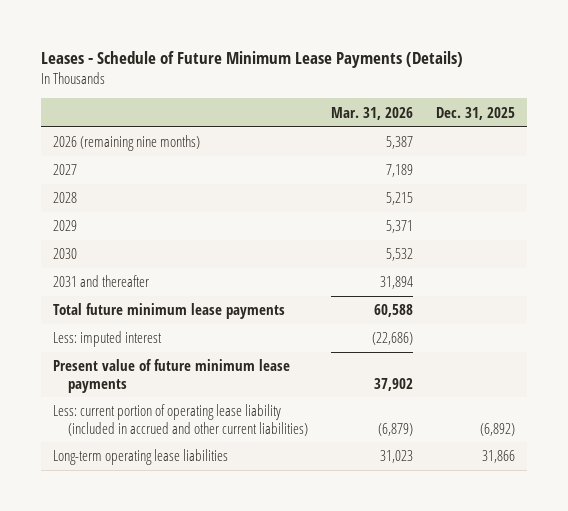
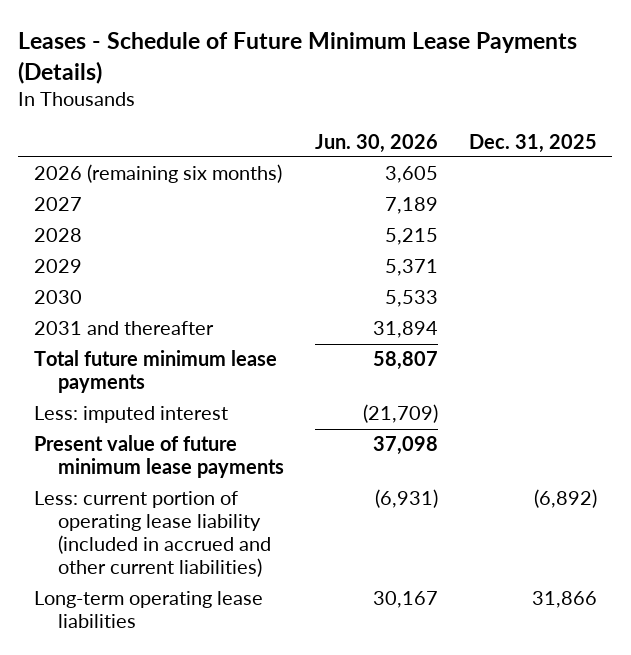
[331,106,414,120] Mar. 31, 2026 -> none
none -> [314,133,438,153] Jun. 30, 2026
[52,135,200,152] 2026 (remaining nine months) -> [33,164,282,184] 2026 (remaining six months)

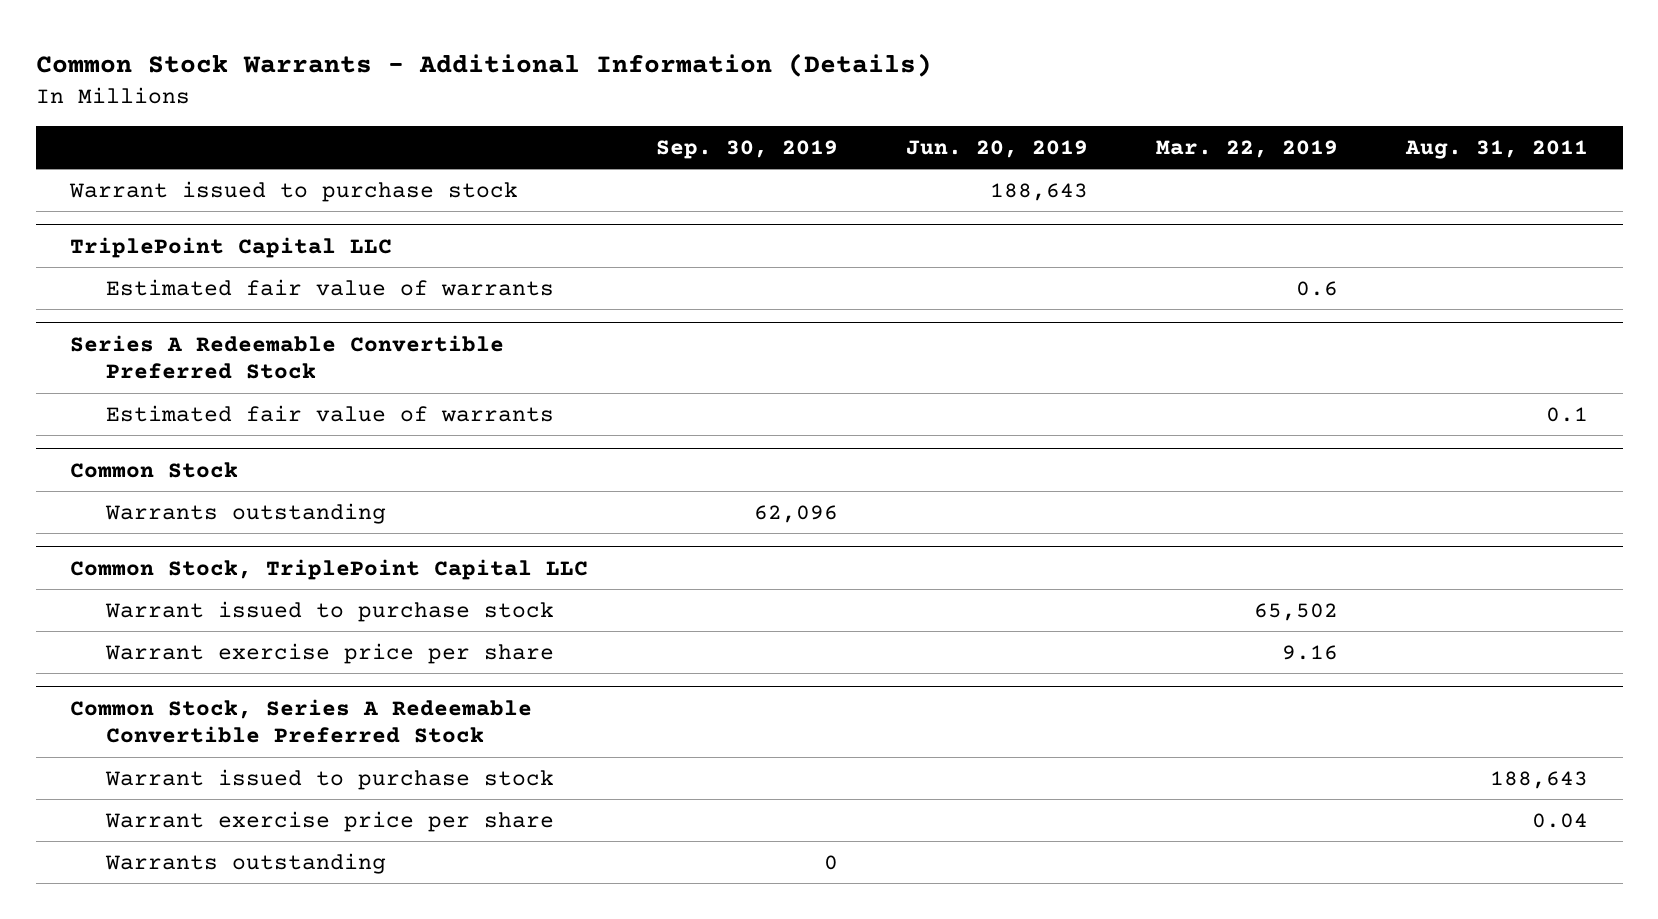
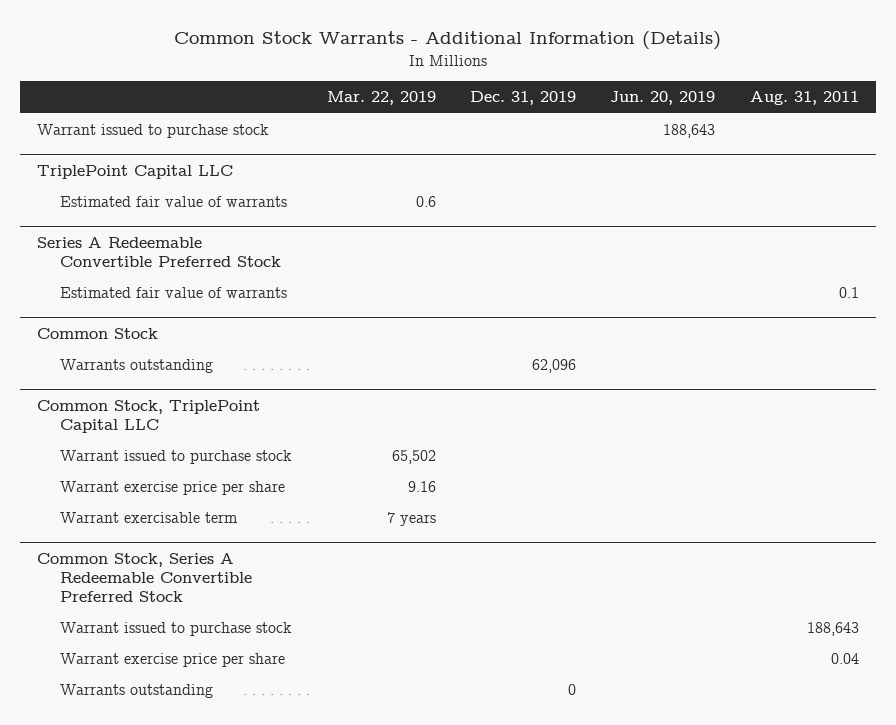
[655,139,838,159] Sep. 30, 2019 -> none
none -> [470,91,577,106] Dec. 31, 2019
none -> [60,512,239,524] Warrant exercisable term

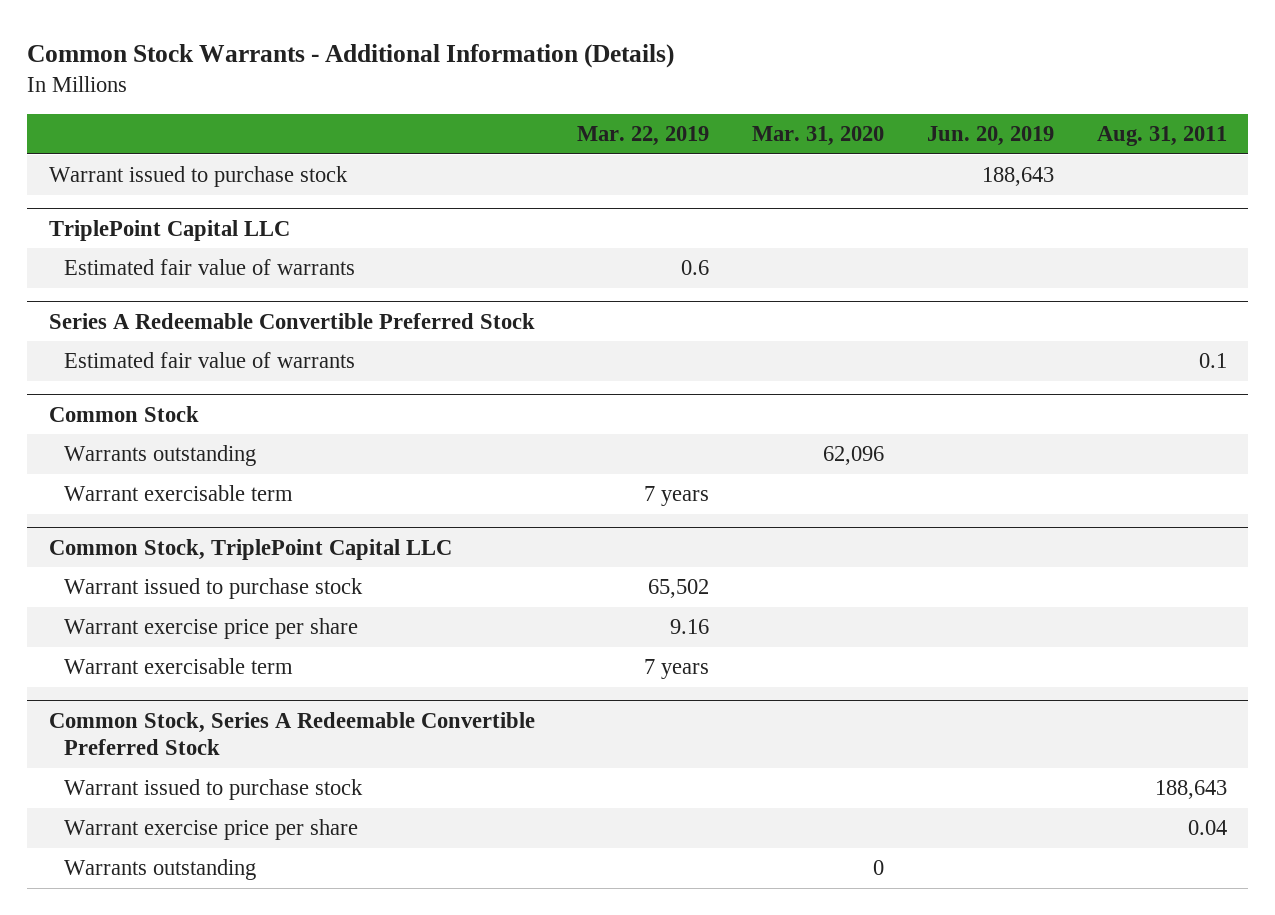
[470,91,577,106] Dec. 31, 2019 -> none
none -> [752,126,885,147] Mar. 31, 2020
none -> [64,485,294,502] Warrant exercisable term

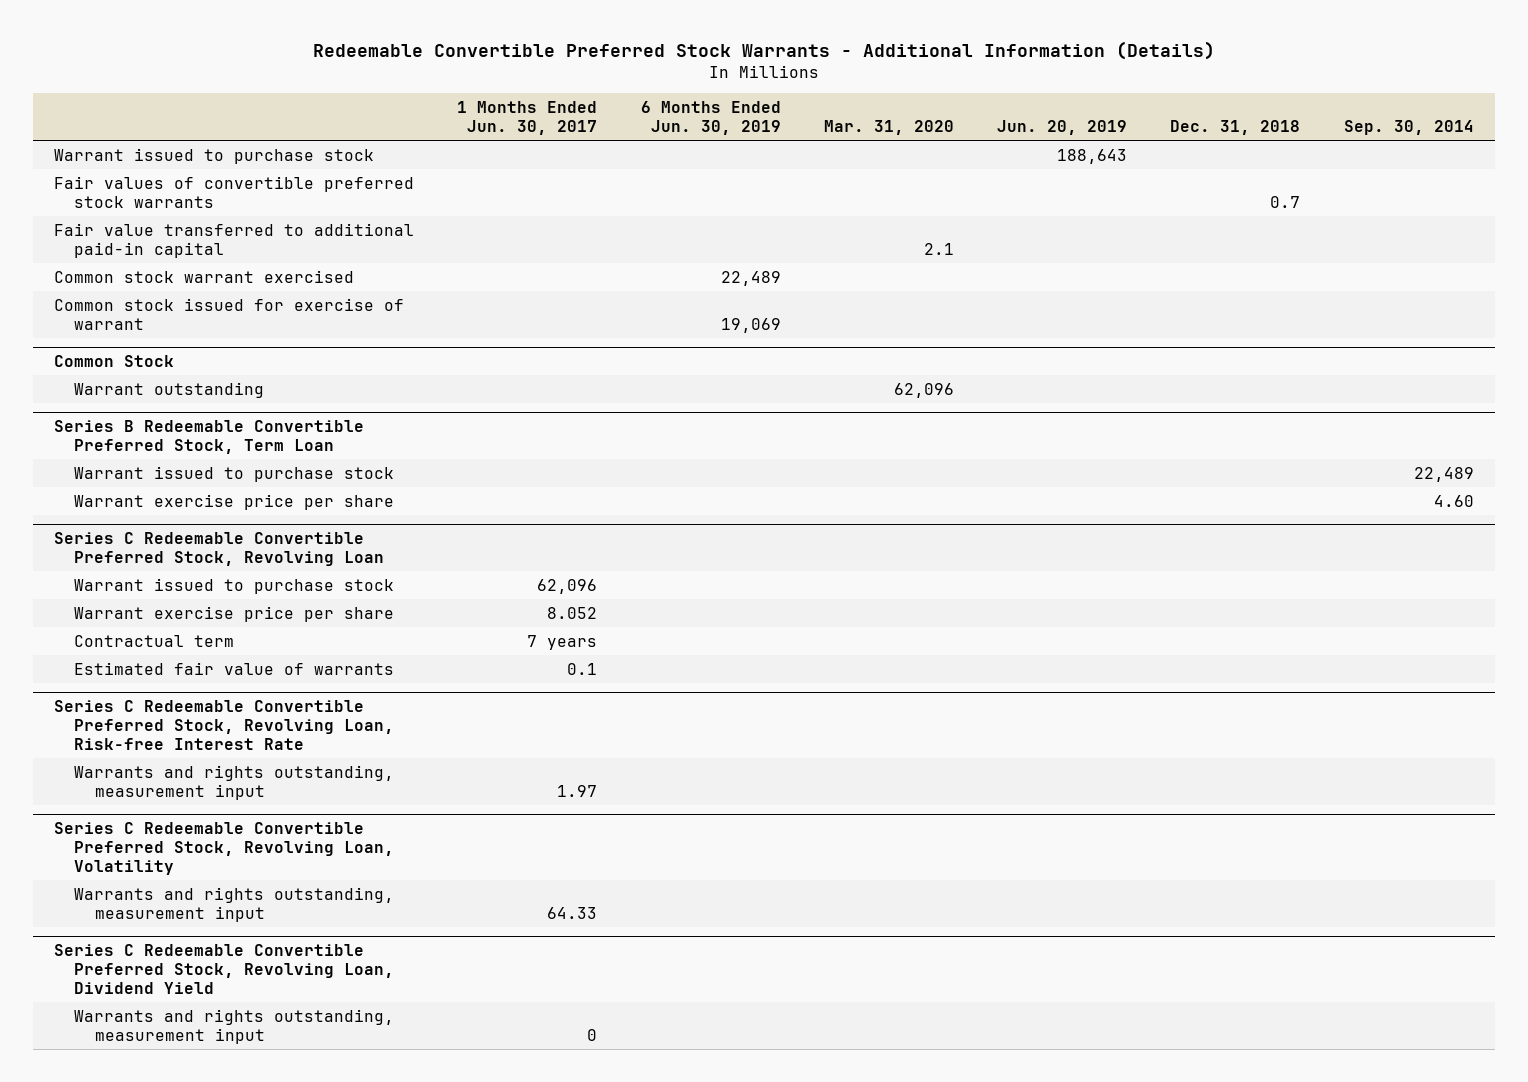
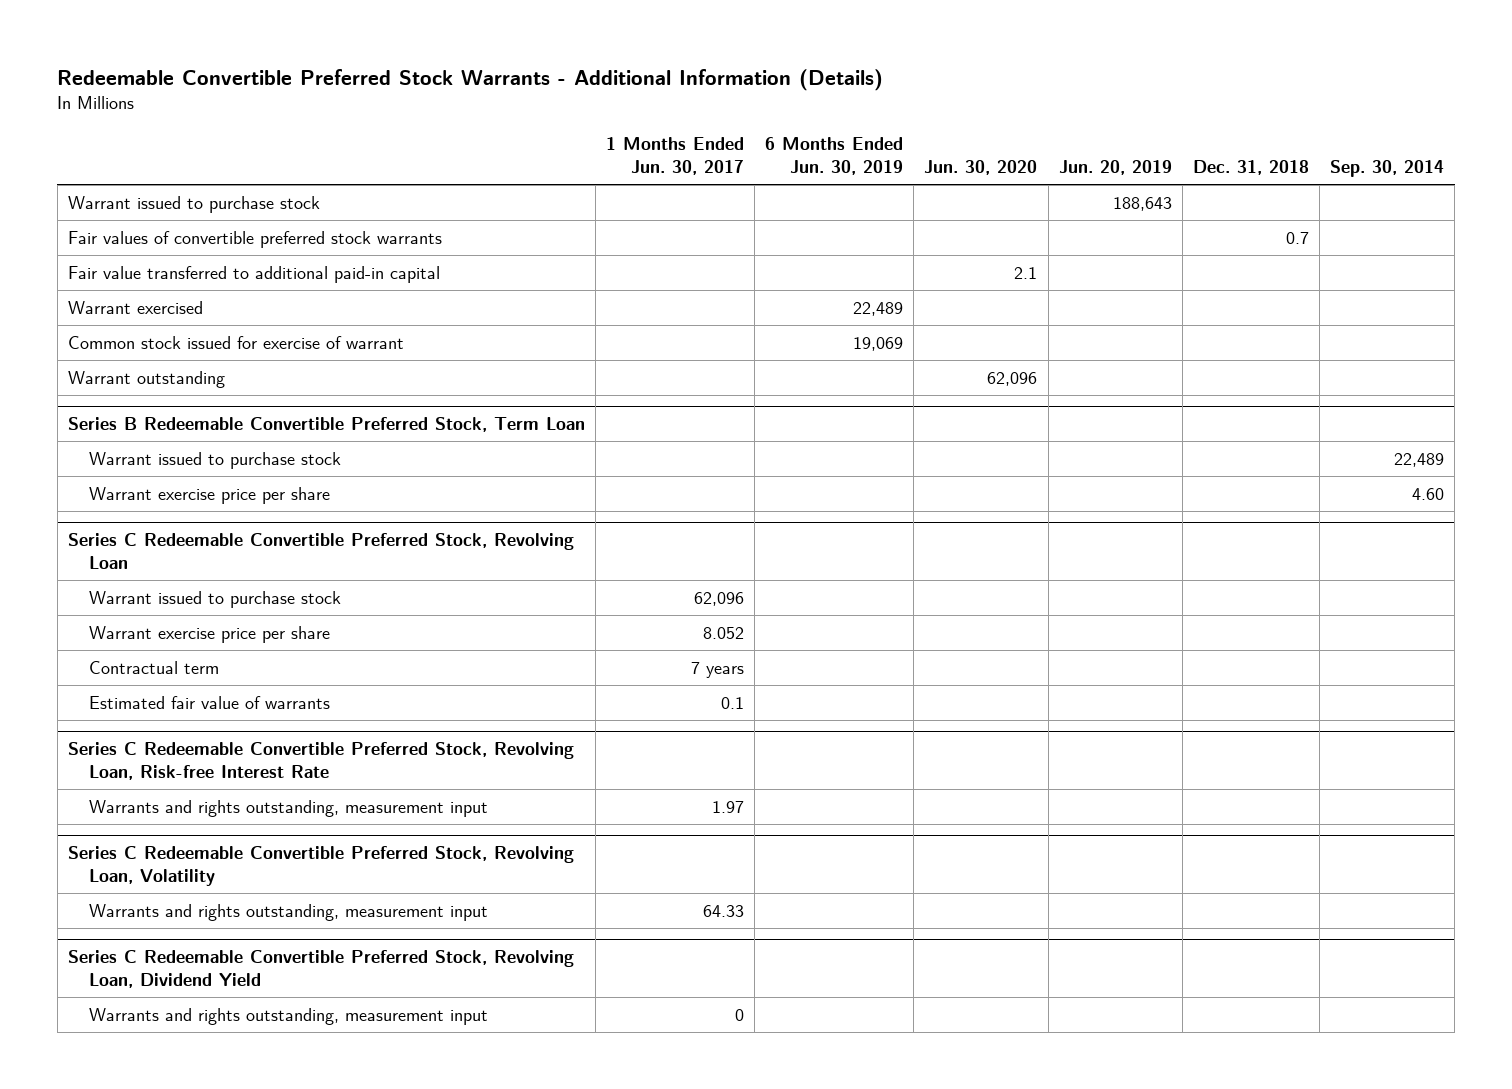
[823,119,954,135] Mar. 31, 2020 -> none
none -> [924,159,1038,175] Jun. 30, 2020
[54,269,355,283] Common stock warrant exercised -> [67,300,203,314] Warrant exercised
[54,355,175,368] Common Stock -> none
[74,381,265,398] Warrant outstanding -> none
none -> [67,370,225,388] Warrant outstanding

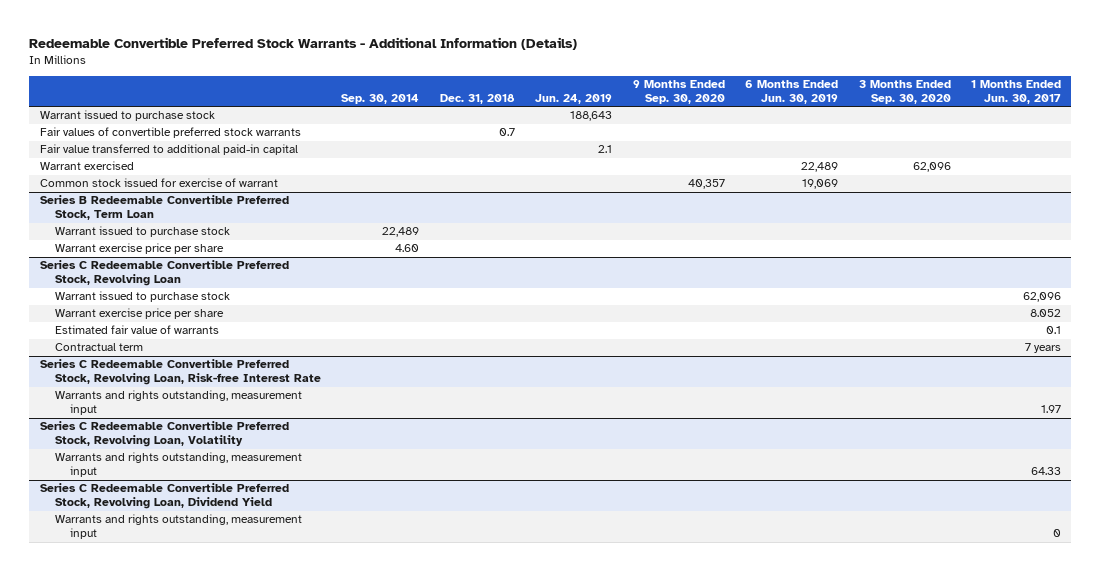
[924,159,1038,175] Jun. 30, 2020 -> none
[1058,159,1172,175] Jun. 20, 2019 -> none
none -> [535,94,613,105] Jun. 24, 2019
none -> [632,80,725,105] 9 Months Ended Sep. 30, 2020
none -> [858,80,951,105] 3 Months Ended Sep. 30, 2020
[67,370,225,388] Warrant outstanding -> none
[89,660,220,674] Contractual term -> [54,343,143,352] Contractual term

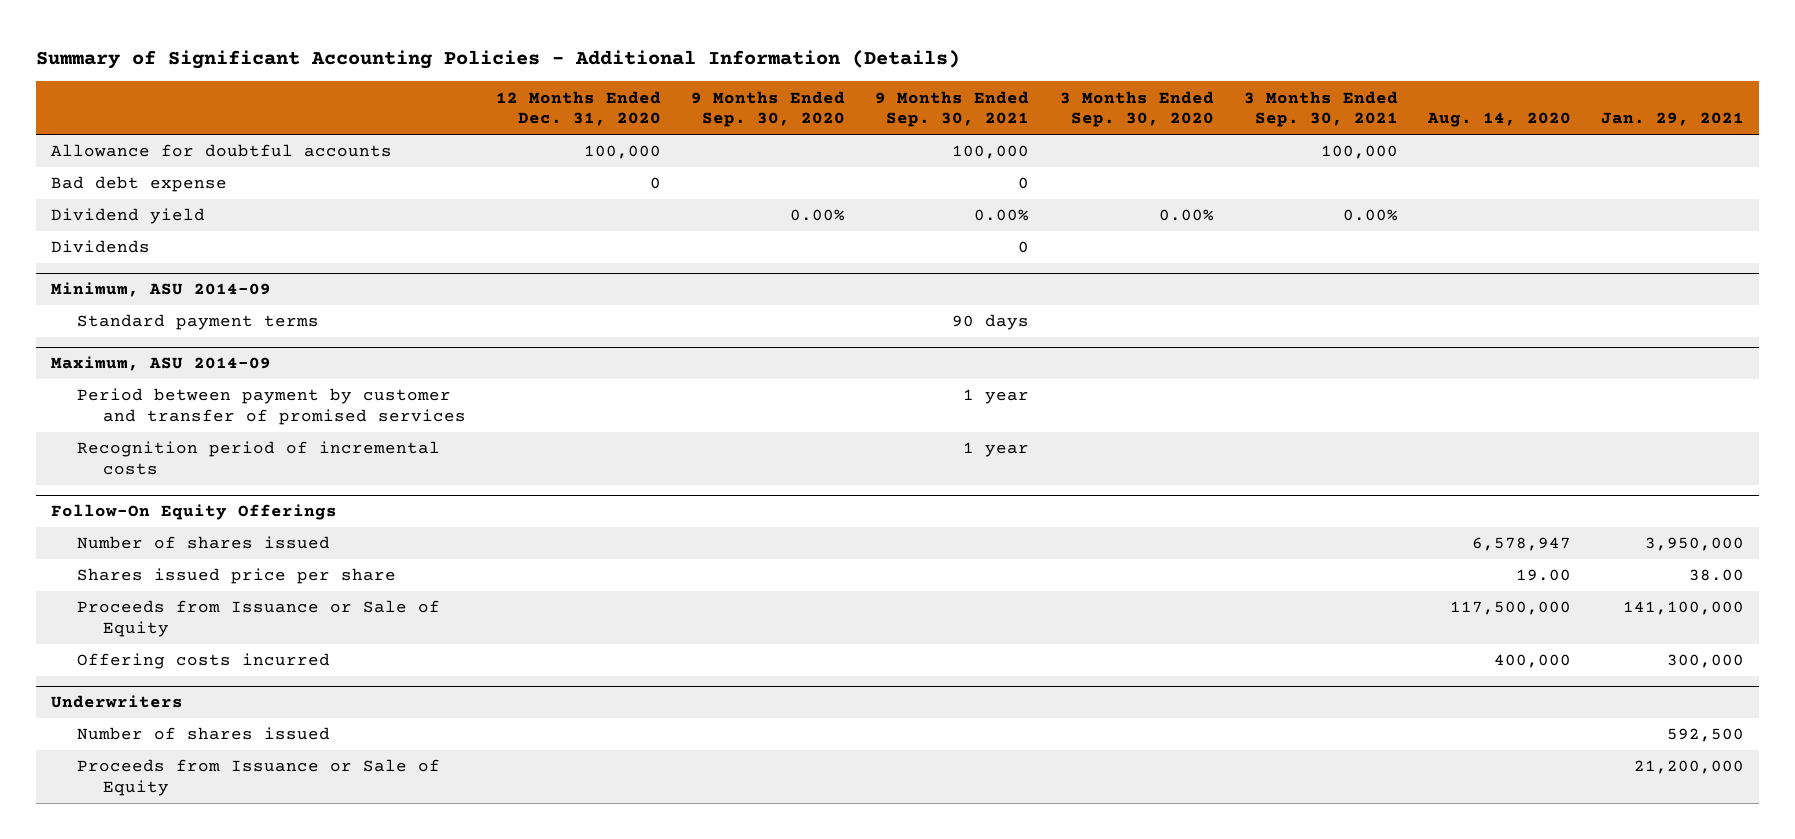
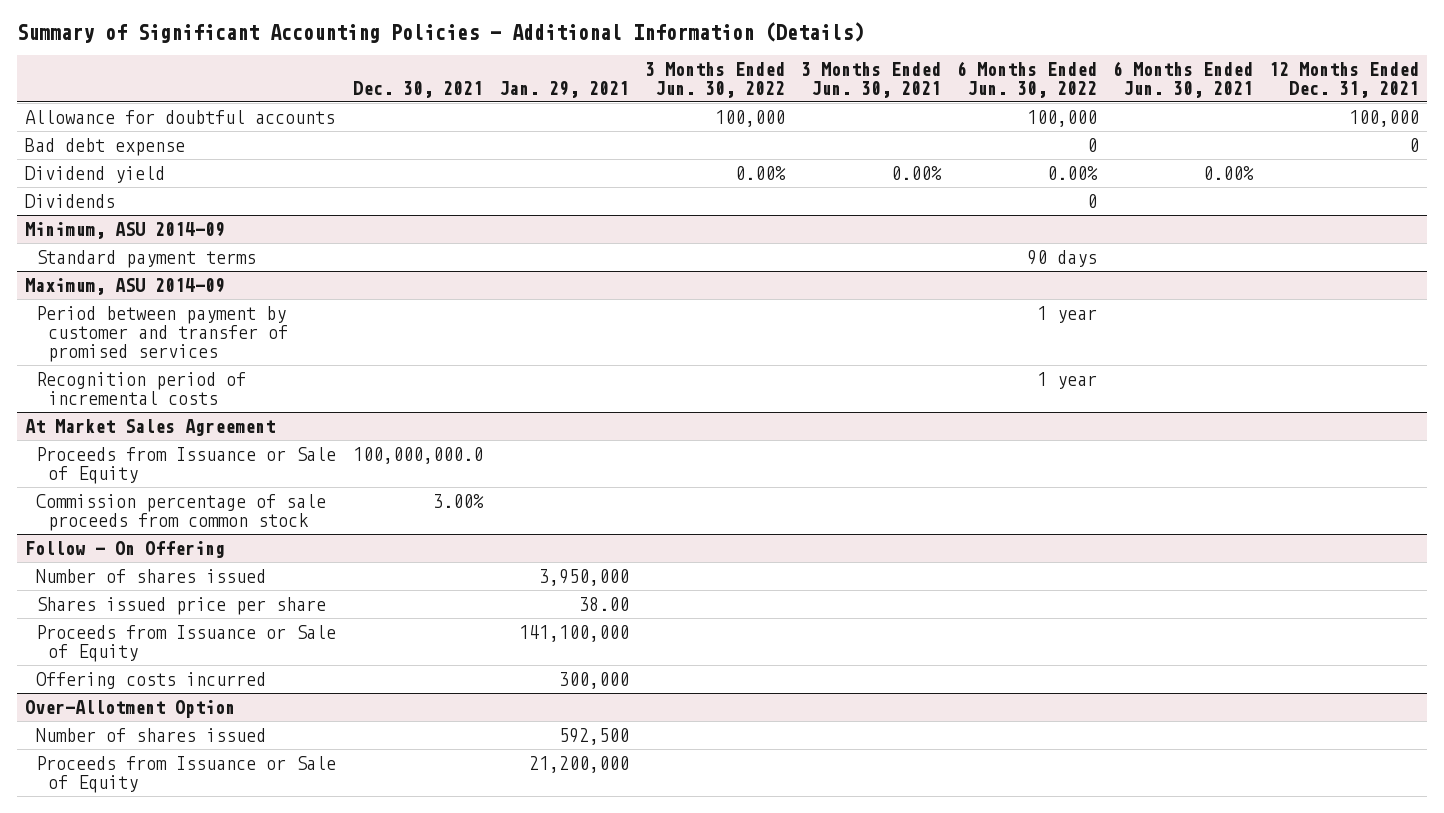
[496,90,662,127] 12 Months Ended Dec. 31, 2020 -> none
[691,90,846,128] 9 Months Ended Sep. 30, 2020 -> none
[875,90,1030,128] 9 Months Ended Sep. 30, 2021 -> none
[1059,90,1214,128] 3 Months Ended Sep. 30, 2020 -> none
[1243,90,1398,128] 3 Months Ended Sep. 30, 2021 -> none
[1426,112,1571,128] Aug. 14, 2020 -> none
none -> [352,80,483,98] Dec. 30, 2021
none -> [644,61,785,98] 3 Months Ended Jun. 30, 2022
none -> [800,61,941,98] 3 Months Ended Jun. 30, 2021
none -> [956,60,1097,98] 6 Months Ended Jun. 30, 2022
none -> [1113,60,1254,98] 6 Months Ended Jun. 30, 2021
none -> [1269,61,1420,98] 12 Months Ended Dec. 31, 2021
none -> [25,418,276,436] At Market Sales Agreement
none -> [36,446,337,484] Proceeds from Issuance or Sale of Equity
none -> [36,493,327,531] Commission percentage of sale proceeds from common stock
[51,504,338,521] Follow-On Equity Offerings -> [25,540,226,558] Follow - On Offering
[51,695,184,709] Underwriters -> [25,699,236,718] Over-Allotment Option

